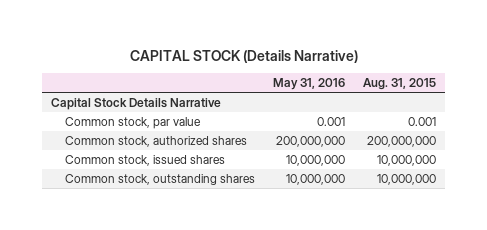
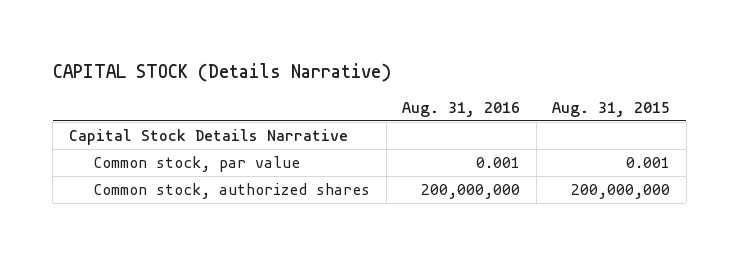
[273,78,346,91] May 31, 2016 -> none
none -> [402,101,521,117] Aug. 31, 2016
[65,154,226,166] Common stock, issued shares -> none
[65,173,256,185] Common stock, outstanding shares -> none

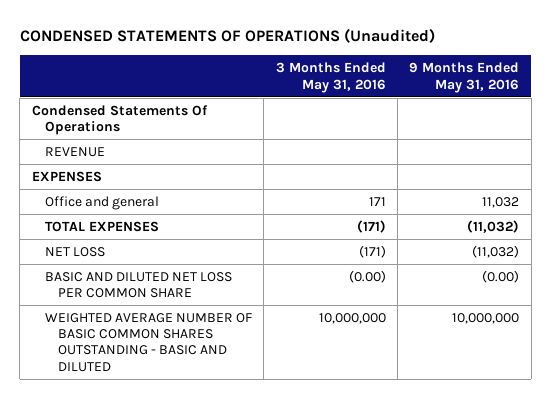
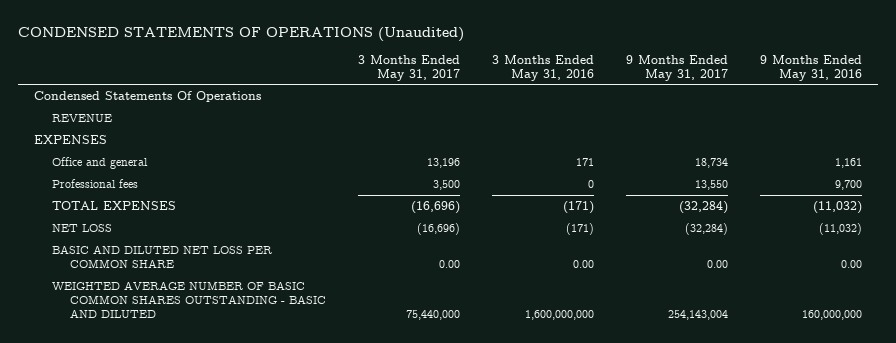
none -> [357,54,460,81] 3 Months Ended May 31, 2017
none -> [625,54,728,81] 9 Months Ended May 31, 2017
[482,196,520,208] 11,032 -> [834,157,862,168] 1,161
none -> [52,178,139,188] Professional fees
[348,269,386,283] (0.00) -> [572,259,594,268] 0.00
[482,269,520,283] (0.00) -> [840,259,862,268] 0.00
[318,312,386,324] 10,000,000 -> [524,309,594,320] 1,600,000,000
[452,312,520,324] 10,000,000 -> [801,309,862,320] 160,000,000

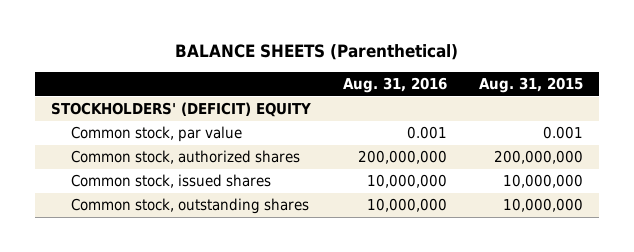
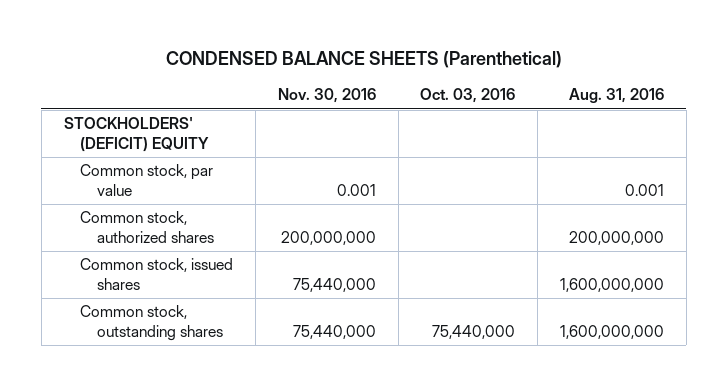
[175,44,459,61] BALANCE SHEETS (Parenthetical) -> [165,51,562,69] CONDENSED BALANCE SHEETS (Parenthetical)
[479,76,584,93] Aug. 31, 2015 -> none
none -> [277,88,376,104] Nov. 30, 2016
none -> [420,88,516,104] Oct. 03, 2016
[367,174,448,189] 10,000,000 -> [559,277,664,292] 1,600,000,000
[367,198,448,213] 10,000,000 -> [559,324,664,339] 1,600,000,000

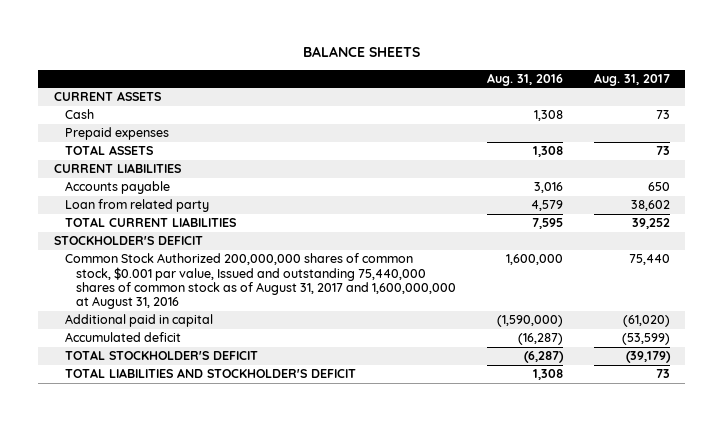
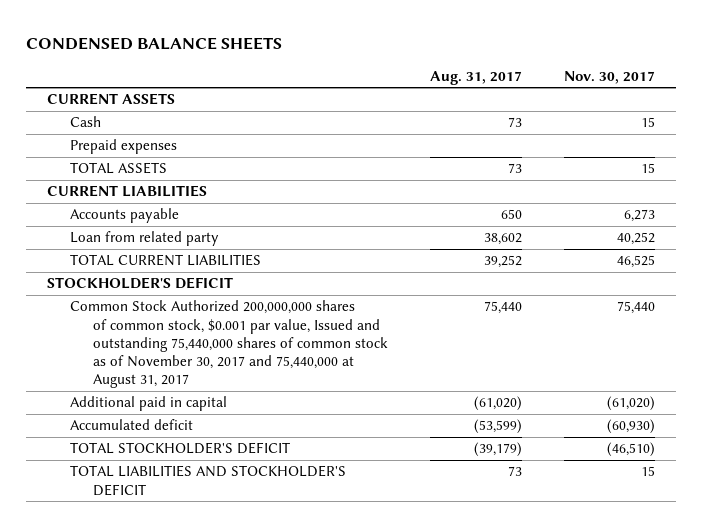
[302,46,420,58] BALANCE SHEETS -> [26,37,283,51] CONDENSED BALANCE SHEETS
[486,72,563,86] Aug. 31, 2016 -> none
none -> [563,70,655,84] Nov. 30, 2017
[64,253,457,310] Common Stock Authorized 200,000,000 shares of common stock, $0.001 par value, Issued and outstanding 75,440,000 shares of common stock as of August 31, 2017 and 1,600,000,000 at August 31, 2016 -> [70,300,388,389] Common Stock Authorized 200,000,000 shares of common stock, $0.001 par value, Issued and outstanding 75,440,000 shares of common stock as of November 30, 2017 and 75,440,000 at August 31, 2017

